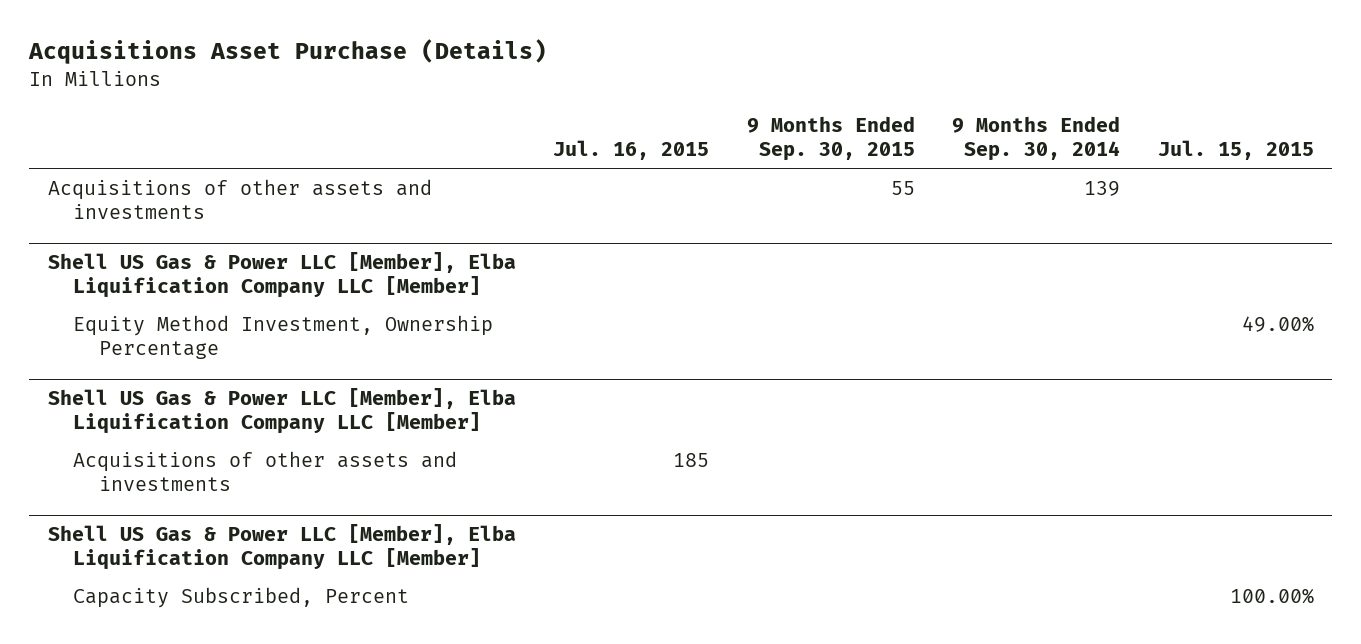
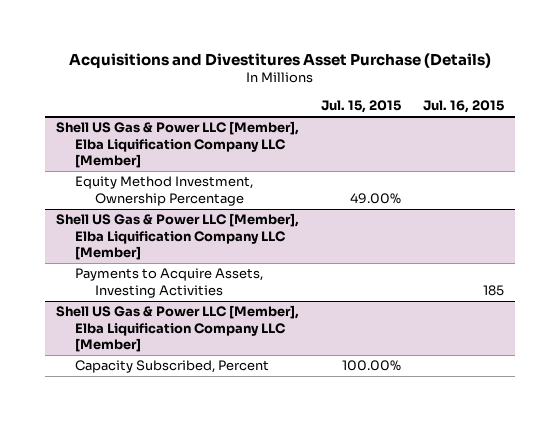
[27,39,547,65] Acquisitions Asset Purchase (Details) -> [68,52,491,68] Acquisitions and Divestitures Asset Purchase (Details)
[746,115,915,161] 9 Months Ended Sep. 30, 2015 -> none
[952,115,1121,161] 9 Months Ended Sep. 30, 2014 -> none
[47,178,432,220] Acquisitions of other assets and investments -> none
[73,450,458,492] Acquisitions of other assets and investments -> [75,268,264,298] Payments to Acquire Assets, Investing Activities

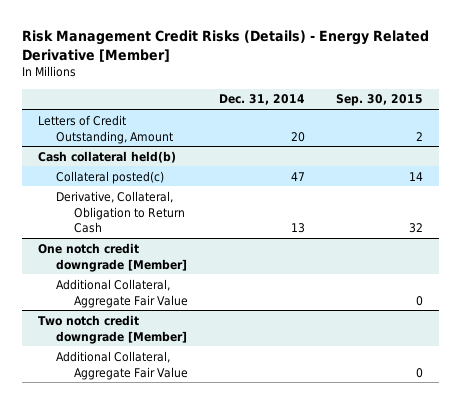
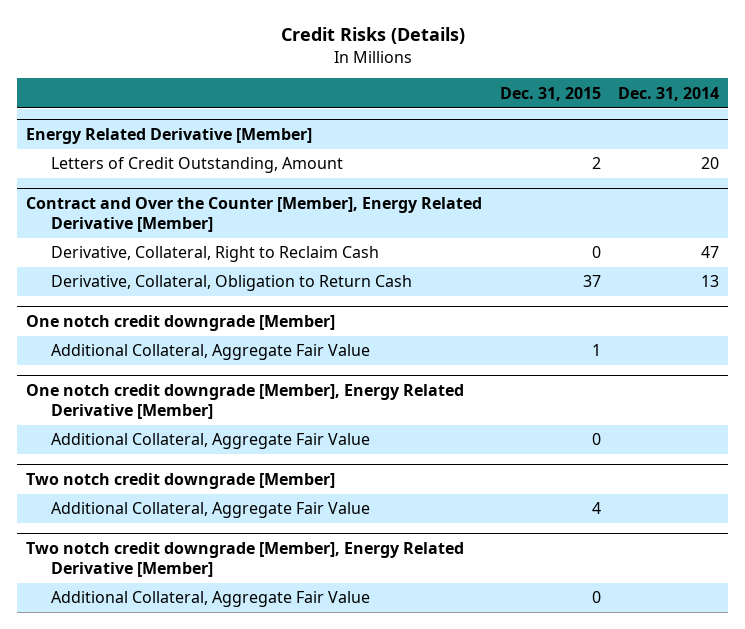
[21,29,429,62] Risk Management Credit Risks (Details) - Energy Related Derivative [Member] -> [280,27,465,45] Credit Risks (Details)
[336,94,424,107] Sep. 30, 2015 -> none
none -> [499,86,601,101] Dec. 31, 2015
none -> [25,127,312,144] Energy Related Derivative [Member]
[37,150,176,163] Cash collateral held(b) -> [25,196,482,233] Contract and Over the Counter [Member], Energy Related Derivative [Member]
[55,170,164,184] Collateral posted(c) -> [50,246,379,263] Derivative, Collateral, Right to Reclaim Cash
none -> [25,383,464,420] One notch credit downgrade [Member], Energy Related Derivative [Member]
none -> [50,433,370,450] Additional Collateral, Aggregate Fair Value
none -> [25,541,464,578] Two notch credit downgrade [Member], Energy Related Derivative [Member]
none -> [50,591,370,608] Additional Collateral, Aggregate Fair Value

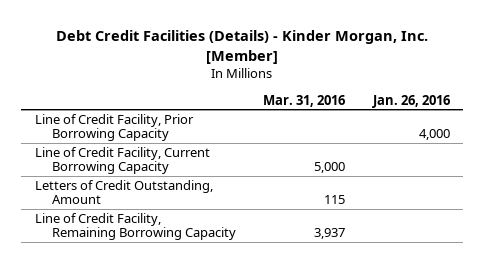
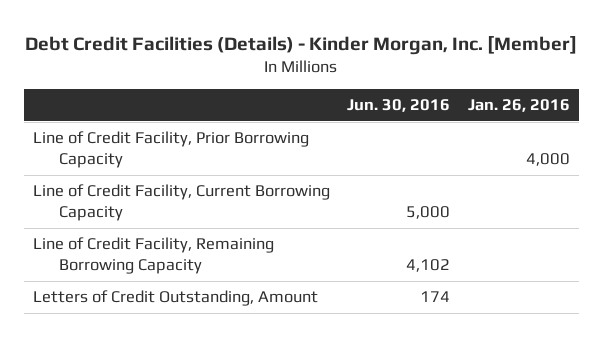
[263,94,346,107] Mar. 31, 2016 -> none
none -> [347,99,451,113] Jun. 30, 2016
[34,179,213,205] Letters of Credit Outstanding, Amount -> [32,290,318,307] Letters of Credit Outstanding, Amount

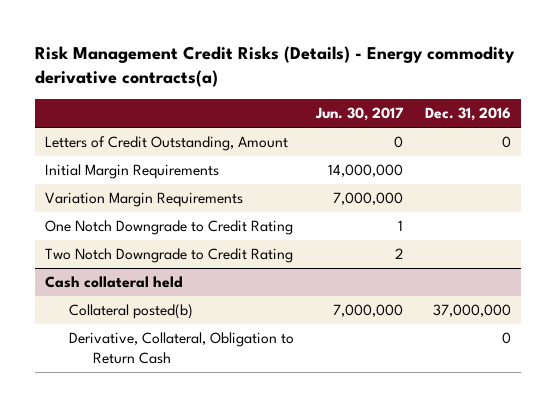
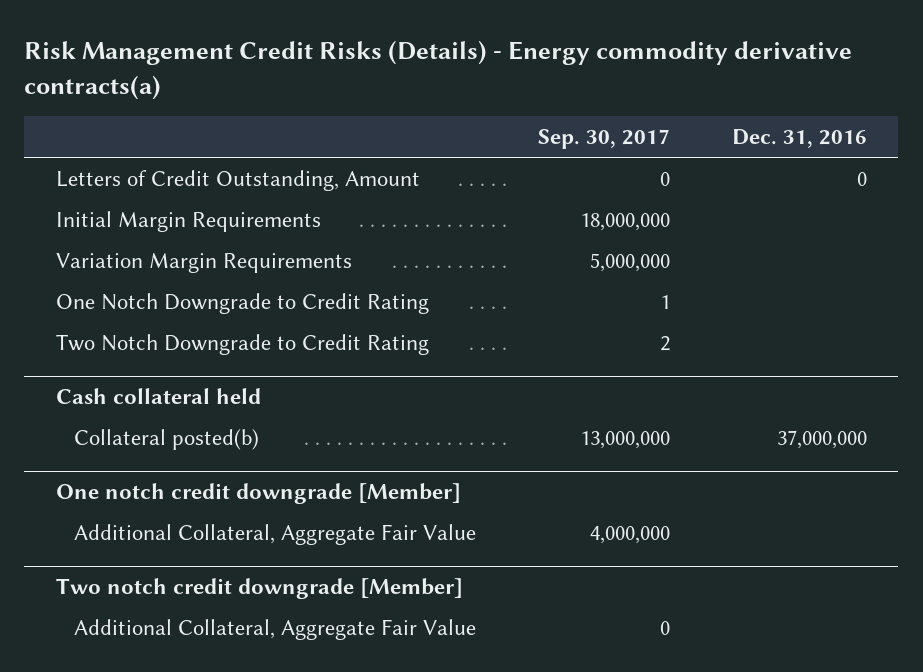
[314,107,404,122] Jun. 30, 2017 -> none
none -> [538,128,671,149] Sep. 30, 2017
[69,332,295,364] Derivative, Collateral, Obligation to Return Cash -> none
none -> [55,482,461,504] One notch credit downgrade [Member]
none -> [73,523,476,545] Additional Collateral, Aggregate Fair Value
none -> [55,577,463,599] Two notch credit downgrade [Member]
none -> [73,618,476,640] Additional Collateral, Aggregate Fair Value

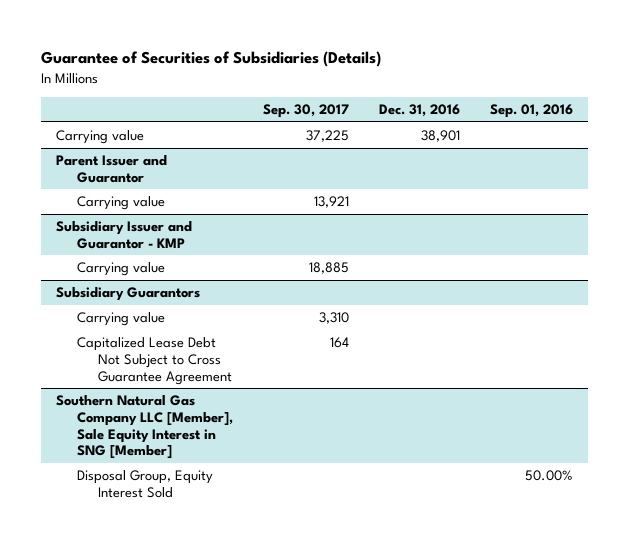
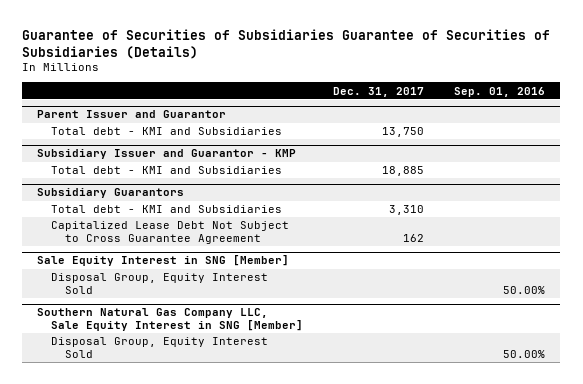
[40,51,381,68] Guarantee of Securities of Subsidiaries (Details) -> [22,28,551,59] Guarantee of Securities of Subsidiaries Guarantee of Securities of Subsidiaries (Details)
[263,104,350,119] Sep. 30, 2017 -> none
[379,104,461,118] Dec. 31, 2016 -> none
none -> [333,86,425,97] Dec. 31, 2017
[55,130,144,145] Carrying value -> none
[76,196,165,211] Carrying value -> [51,127,283,136] Total debt - KMI and Subsidiaries
[76,262,165,277] Carrying value -> [51,166,283,175] Total debt - KMI and Subsidiaries
[76,312,165,327] Carrying value -> [51,205,283,214] Total debt - KMI and Subsidiaries
none -> [37,255,290,267] Sale Equity Interest in SNG [Member]
none -> [51,273,269,294] Disposal Group, Equity Interest Sold
[55,395,233,460] Southern Natural Gas Company LLC [Member], Sale Equity Interest in SNG [Member] -> [37,308,304,332] Southern Natural Gas Company LLC, Sale Equity Interest in SNG [Member]

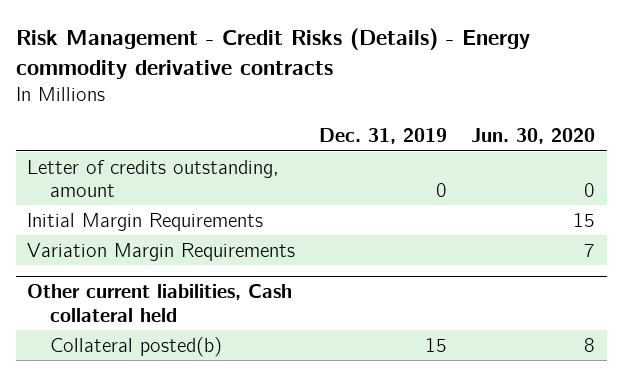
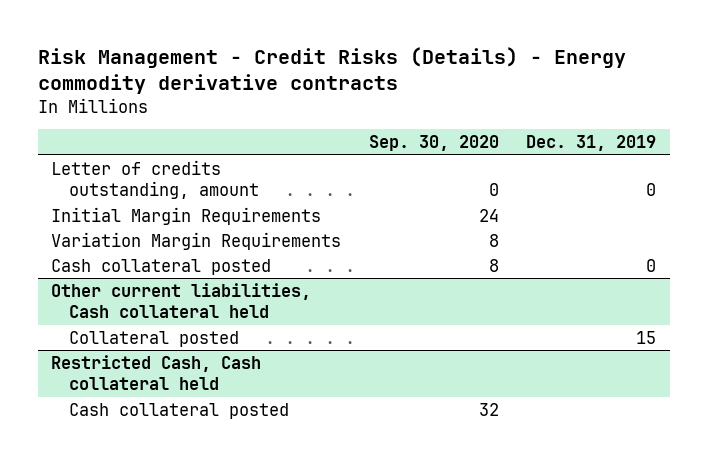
[470,128,595,145] Jun. 30, 2020 -> none
none -> [368,135,499,152] Sep. 30, 2020
none -> [51,258,272,275] Cash collateral posted
[50,336,223,357] Collateral posted(b) -> [68,330,239,347] Collateral posted
none -> [51,354,262,391] Restricted Cash, Cash collateral held
none -> [68,402,289,419] Cash collateral posted

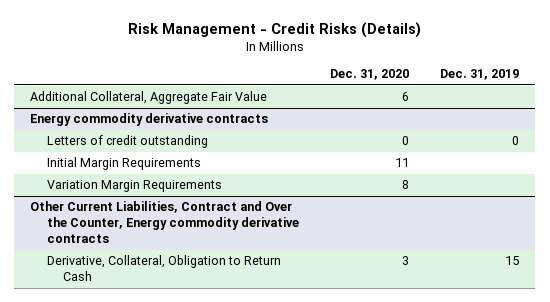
[37,46,626,94] Risk Management - Credit Risks (Details) - Energy commodity derivative contracts -> [127,21,421,38] Risk Management - Credit Risks (Details)
[368,135,499,152] Sep. 30, 2020 -> none
none -> [330,69,410,81] Dec. 31, 2020
[51,159,259,200] Letter of credits outstanding, amount -> none
[51,206,322,225] Initial Margin Requirements -> none
[51,231,342,250] Variation Margin Requirements -> none
[51,258,272,275] Cash collateral posted -> none
[51,282,312,319] Other current liabilities, Cash collateral held -> none
[68,330,239,347] Collateral posted -> none
[51,354,262,391] Restricted Cash, Cash collateral held -> none
[68,402,289,419] Cash collateral posted -> none
none -> [30,91,268,105] Additional Collateral, Aggregate Fair Value
none -> [30,113,269,127] Energy commodity derivative contracts
none -> [46,135,208,149] Letters of credit outstanding
none -> [46,157,201,171] Initial Margin Requirements
none -> [46,180,222,193] Variation Margin Requirements
none -> [30,201,299,244] Other Current Liabilities, Contract and Over the Counter, Energy commodity derivative contracts
none -> [46,255,281,282] Derivative, Collateral, Obligation to Return Cash

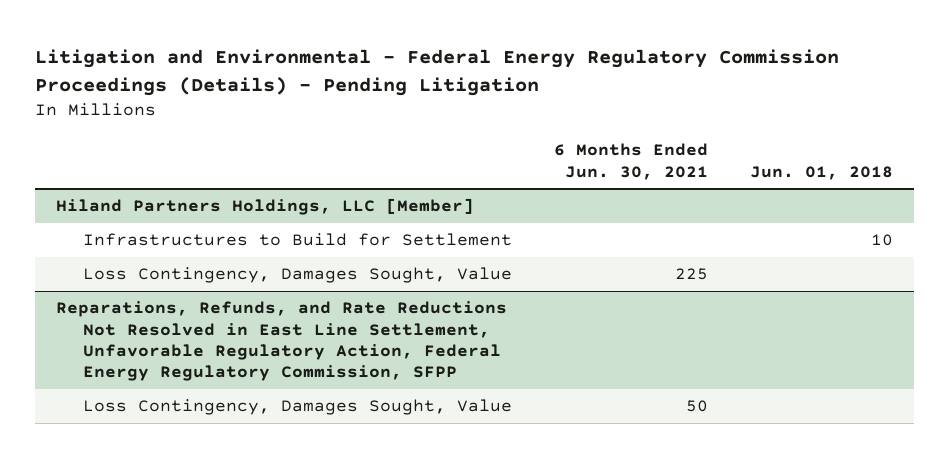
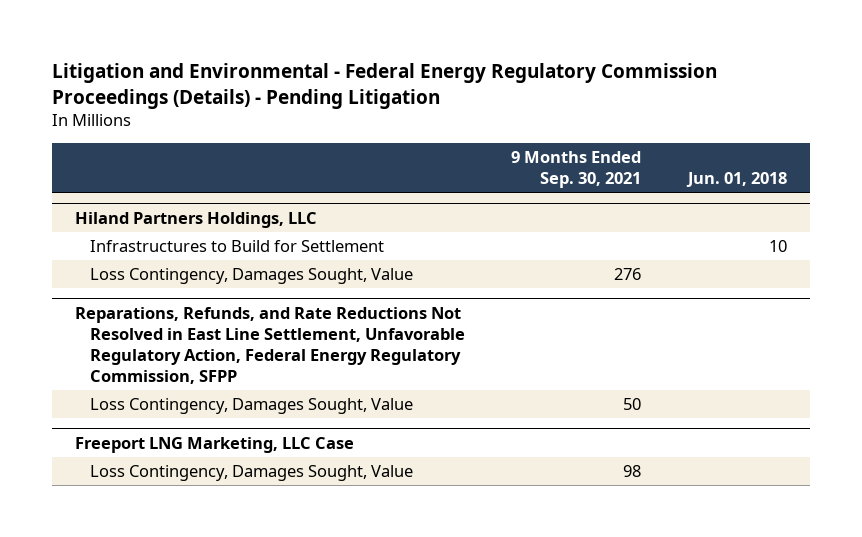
[553,143,708,180] 6 Months Ended Jun. 30, 2021 -> none
none -> [511,151,642,189] 9 Months Ended Sep. 30, 2021
[55,198,474,216] Hiland Partners Holdings, LLC [Member] -> [74,211,317,228] Hiland Partners Holdings, LLC
none -> [74,436,354,453] Freeport LNG Marketing, LLC Case
none -> [89,465,413,482] Loss Contingency, Damages Sought, Value

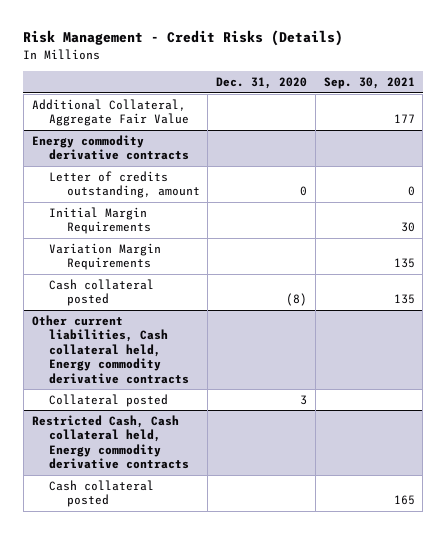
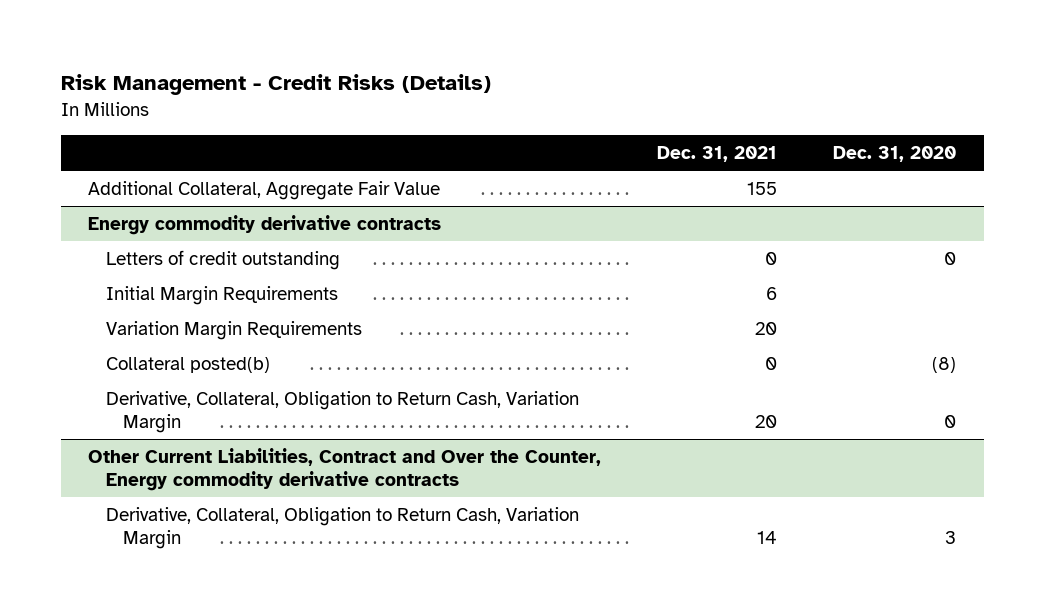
[323,77,415,90] Sep. 30, 2021 -> none
none -> [657,146,778,163] Dec. 31, 2021
[49,170,200,199] Letter of credits outstanding, amount -> [105,250,340,271] Letters of credit outstanding
[49,393,169,407] Collateral posted -> none
[31,414,190,470] Restricted Cash, Cash collateral held, Energy commodity derivative contracts -> none
[49,479,155,508] Cash collateral posted -> none
[49,278,155,307] Cash collateral posted -> [105,357,270,374] Collateral posted(b)
none -> [105,391,579,434] Derivative, Collateral, Obligation to Return Cash, Variation Margin
[31,314,190,384] Other current liabilities, Cash collateral held, Energy commodity derivative contracts -> [88,448,602,492] Other Current Liabilities, Contract and Over the Counter, Energy commodity derivative contracts
none -> [105,507,579,550] Derivative, Collateral, Obligation to Return Cash, Variation Margin

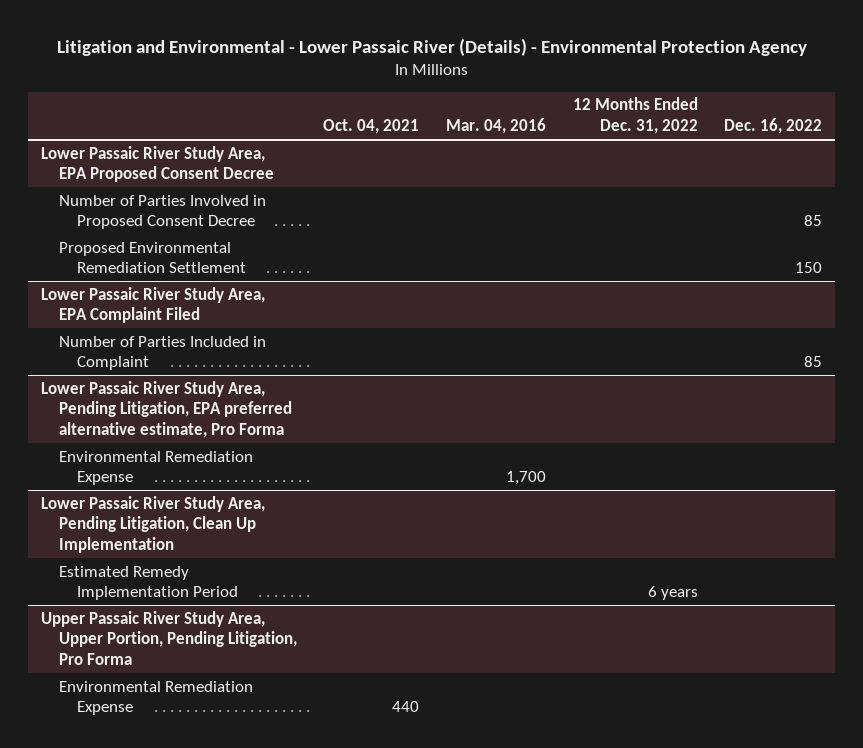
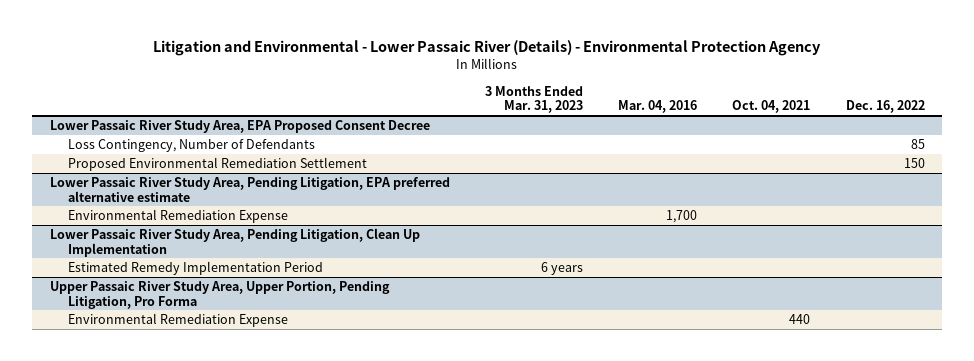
[572,97,698,135] 12 Months Ended Dec. 31, 2022 -> none
none -> [485,85,584,114] 3 Months Ended Mar. 31, 2023
[58,194,266,230] Number of Parties Involved in Proposed Consent Decree -> none
none -> [68,139,316,153] Loss Contingency, Number of Defendants
[41,286,266,324] Lower Passaic River Study Area, EPA Complaint Filed -> none
[58,335,266,371] Number of Parties Included in Complaint -> none
[41,380,292,439] Lower Passaic River Study Area, Pending Litigation, EPA preferred alternative estimate, Pro Forma -> [49,177,450,202] Lower Passaic River Study Area, Pending Litigation, EPA preferred alternative estimate

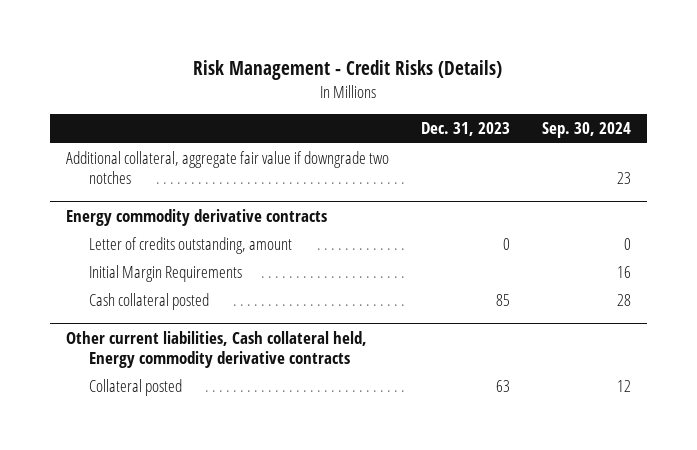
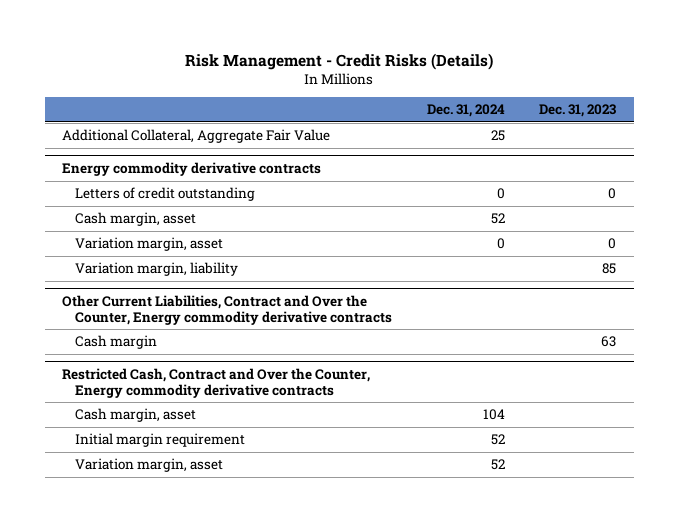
[542,122,632,139] Sep. 30, 2024 -> none
none -> [426,104,505,118] Dec. 31, 2024
[65,151,389,185] Additional collateral, aggregate fair value if downgrade two notches -> [62,129,331,144] Additional Collateral, Aggregate Fair Value
[88,265,242,283] Initial Margin Requirements -> none
[88,237,292,255] Letter of credits outstanding, amount -> [75,187,256,202] Letters of credit outstanding
none -> [75,212,197,227] Cash margin, asset
none -> [75,237,224,252] Variation margin, asset
[88,293,209,311] Cash collateral posted -> [75,262,239,277] Variation margin, liability
[65,331,367,369] Other current liabilities, Cash collateral held, Energy commodity derivative contracts -> [62,295,393,325] Other Current Liabilities, Contract and Over the Counter, Energy commodity derivative contracts
[88,379,182,397] Collateral posted -> [75,335,158,350] Cash margin
none -> [62,368,371,398] Restricted Cash, Contract and Over the Counter, Energy commodity derivative contracts
none -> [75,408,197,423] Cash margin, asset
none -> [75,433,246,448] Initial margin requirement
none -> [75,458,224,473] Variation margin, asset

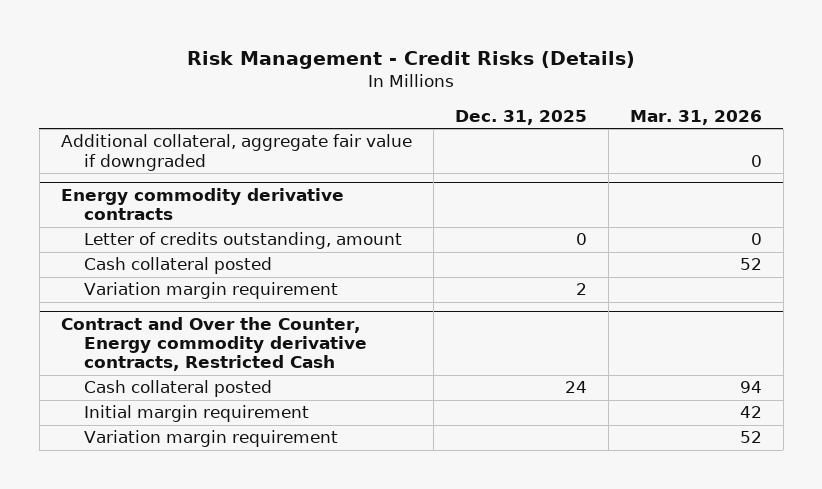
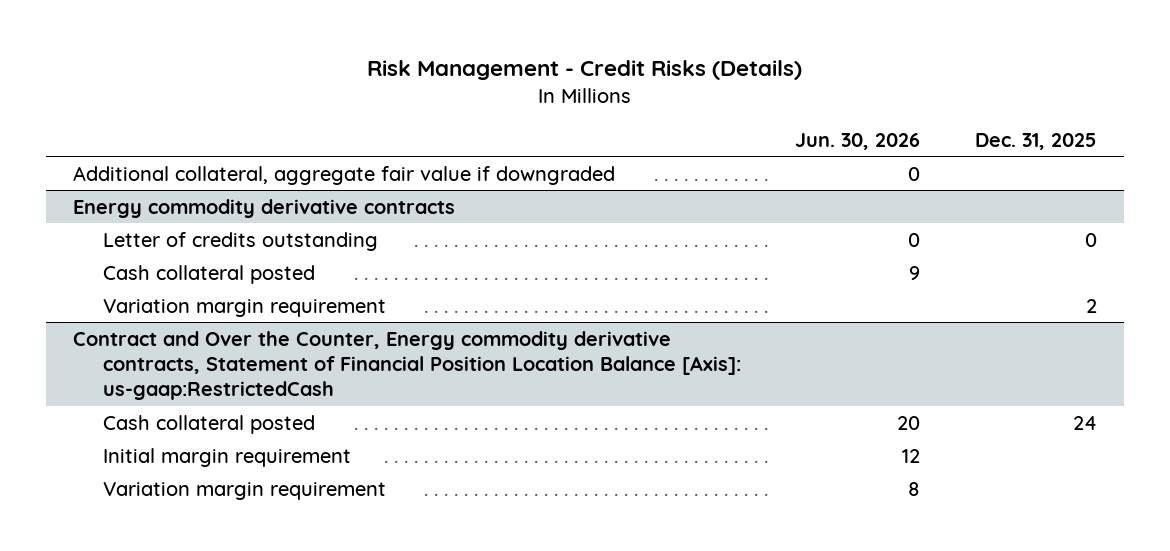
[629,109,762,125] Mar. 31, 2026 -> none
none -> [795,132,921,150] Jun. 30, 2026
[83,232,402,250] Letter of credits outstanding, amount -> [102,231,378,251] Letter of credits outstanding
[60,316,367,372] Contract and Over the Counter, Energy commodity derivative contracts, Restricted Cash -> [72,330,741,400] Contract and Over the Counter, Energy commodity derivative contracts, Statement of Financial Position Location Balance [Axis]: us-gaap:RestrictedCash

